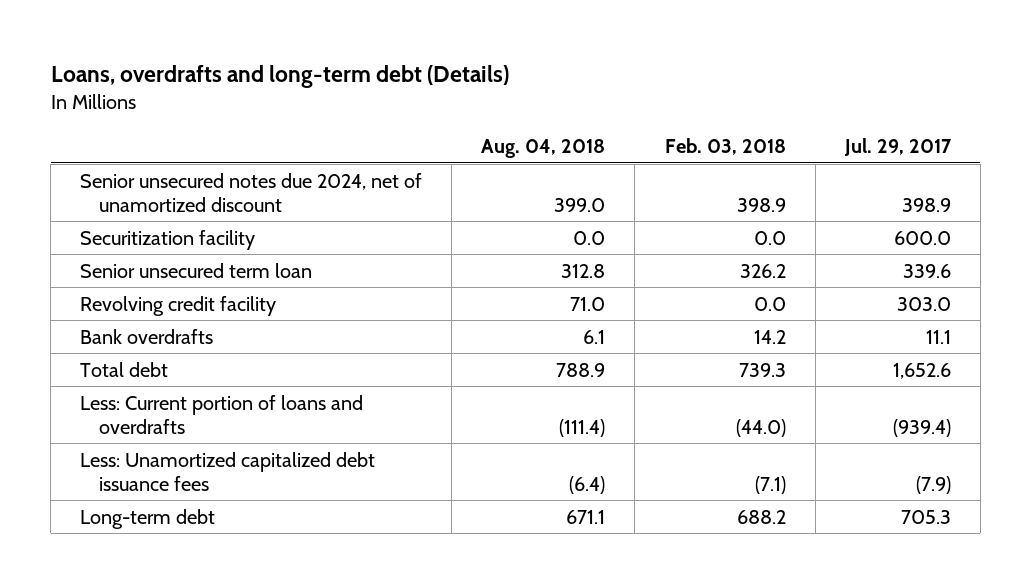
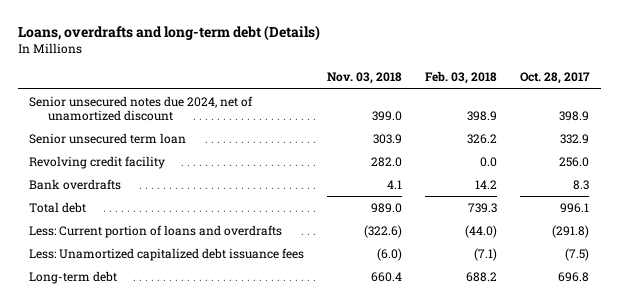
[481,139,606,159] Aug. 04, 2018 -> none
[843,138,952,157] Jul. 29, 2017 -> none
none -> [327,72,403,85] Nov. 03, 2018
none -> [520,72,591,85] Oct. 28, 2017
[80,229,256,250] Securitization facility -> none

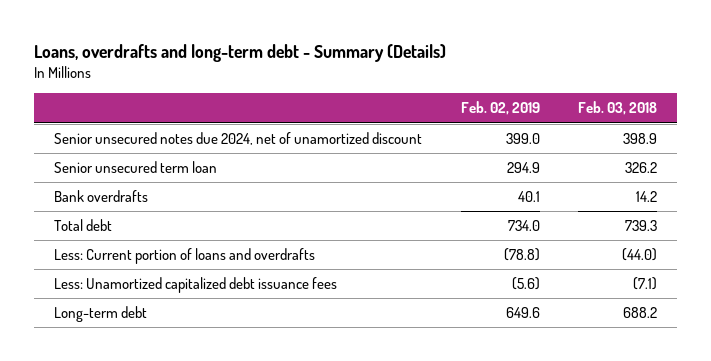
[17,24,320,41] Loans, overdrafts and long-term debt (Details) -> [34,43,447,62] Loans, overdrafts and long-term debt - Summary (Details)
[327,72,403,85] Nov. 03, 2018 -> none
[520,72,591,85] Oct. 28, 2017 -> none
none -> [460,101,540,116] Feb. 02, 2019
[29,156,166,170] Revolving credit facility -> none

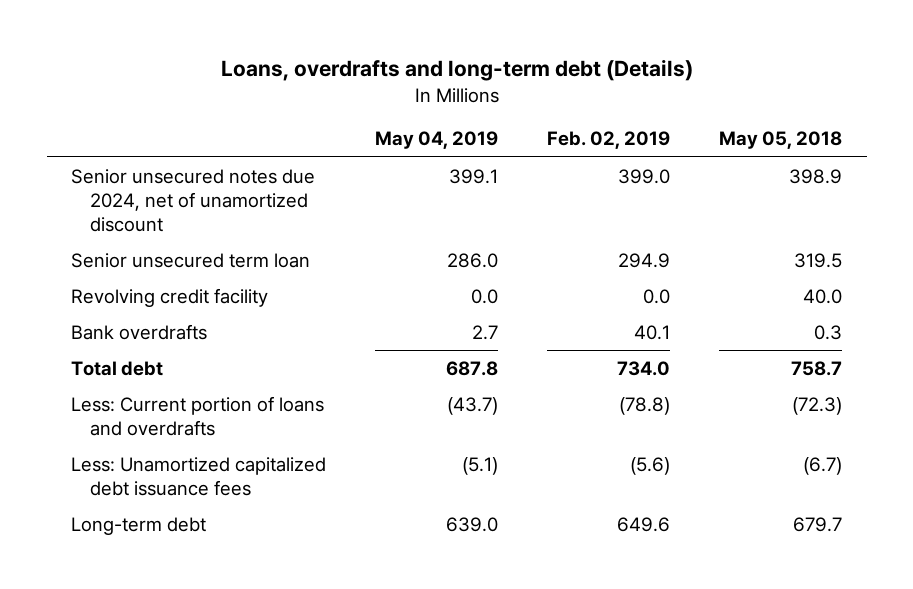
[34,43,447,62] Loans, overdrafts and long-term debt - Summary (Details) -> [220,59,693,82] Loans, overdrafts and long-term debt (Details)
[578,101,658,116] Feb. 03, 2018 -> none
none -> [375,131,499,150] May 04, 2019
none -> [719,131,843,150] May 05, 2018
none -> [71,287,269,307] Revolving credit facility

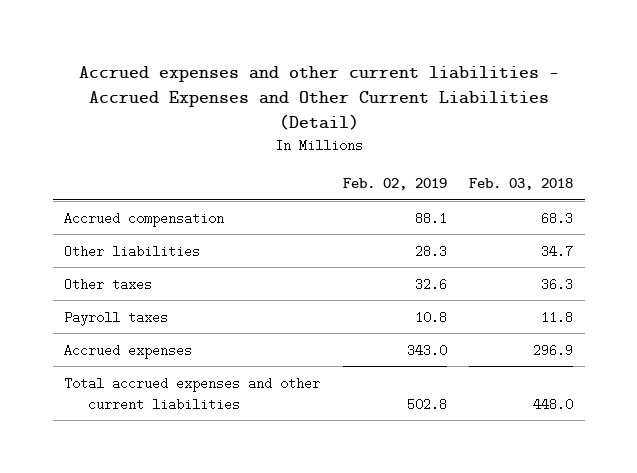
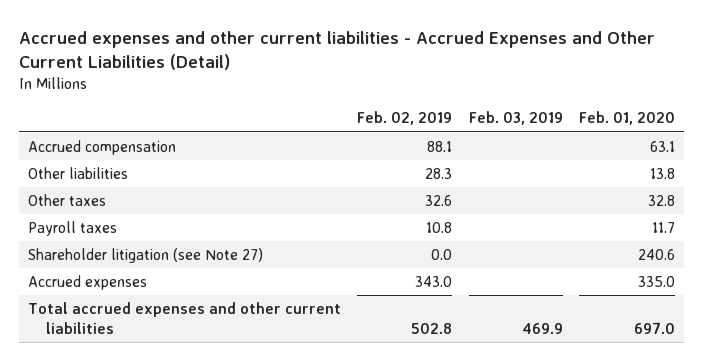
[469,178,574,191] Feb. 03, 2018 -> none
none -> [468,111,563,126] Feb. 03, 2019
none -> [579,111,676,126] Feb. 01, 2020
none -> [27,247,263,263] Shareholder litigation (see Note 27)

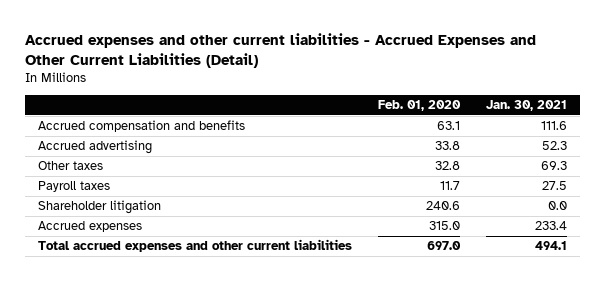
[357,111,453,126] Feb. 02, 2019 -> none
[468,111,563,126] Feb. 03, 2019 -> none
none -> [485,100,567,112] Jan. 30, 2021
[27,166,128,179] Other liabilities -> none
[27,139,176,155] Accrued compensation -> [38,120,246,133] Accrued compensation and benefits
none -> [38,140,153,155] Accrued advertising
[27,247,263,263] Shareholder litigation (see Note 27) -> [38,200,162,215] Shareholder litigation
[638,275,676,287] 335.0 -> [428,221,460,231] 315.0

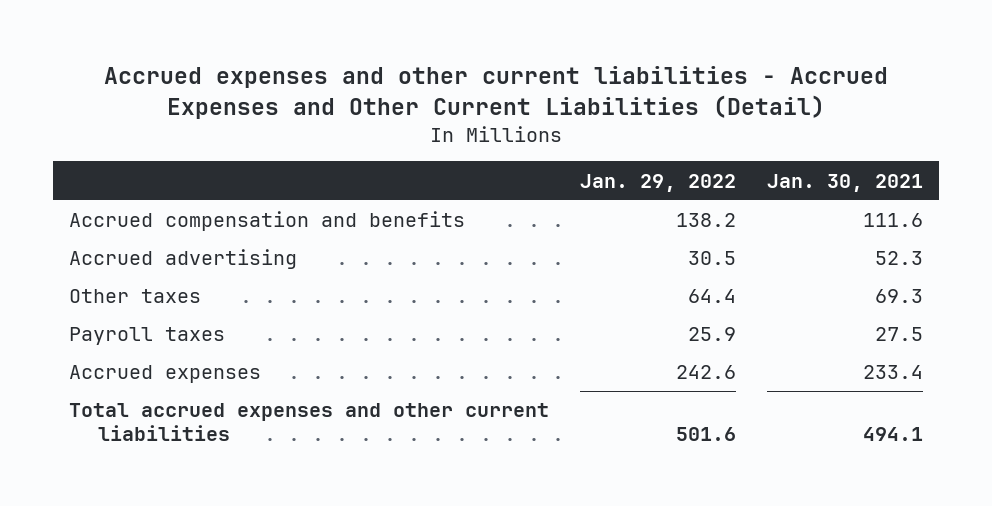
[377,100,461,112] Feb. 01, 2020 -> none
none -> [579,173,736,192] Jan. 29, 2022
[38,200,162,215] Shareholder litigation -> none

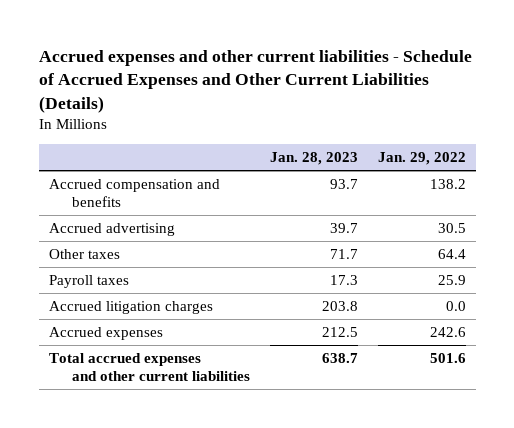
[103,66,888,119] Accrued expenses and other current liabilities - Accrued Expenses and Other Current Liabilities (Detail) -> [38,49,472,113] Accrued expenses and other current liabilities - Schedule of Accrued Expenses and Other Current Liabilities (Details)
[767,173,924,192] Jan. 30, 2021 -> none
none -> [269,151,358,165] Jan. 28, 2023
none -> [48,300,213,314] Accrued litigation charges

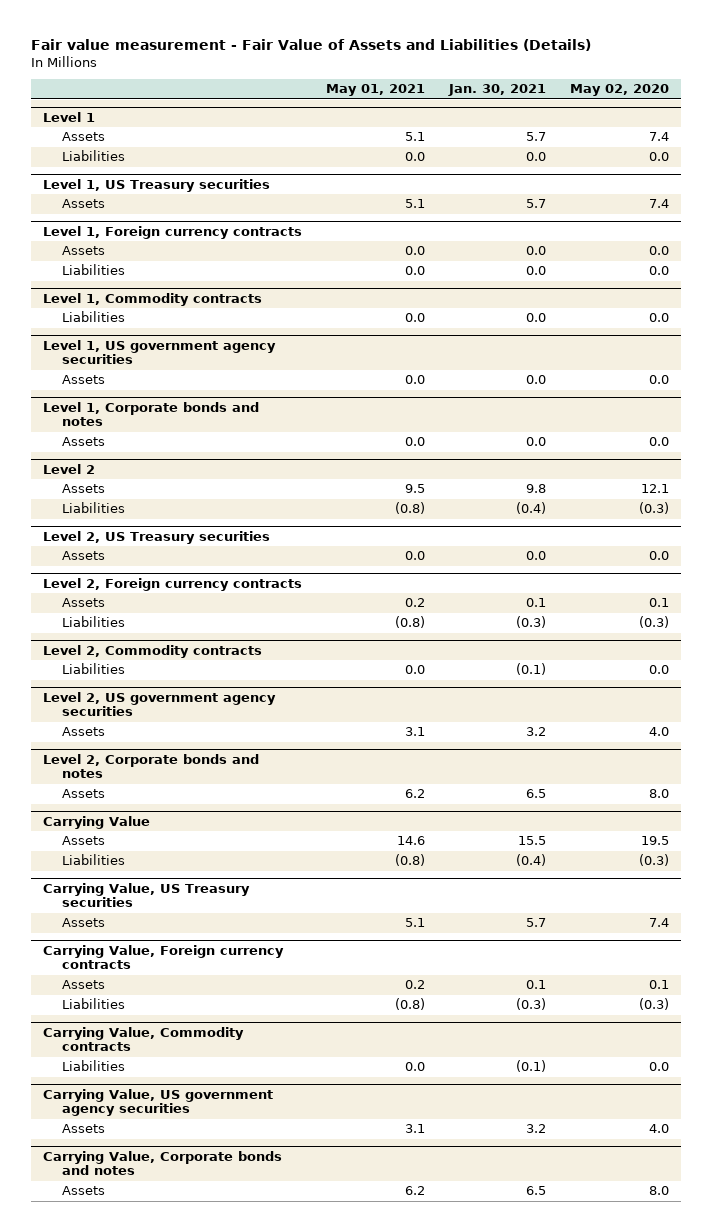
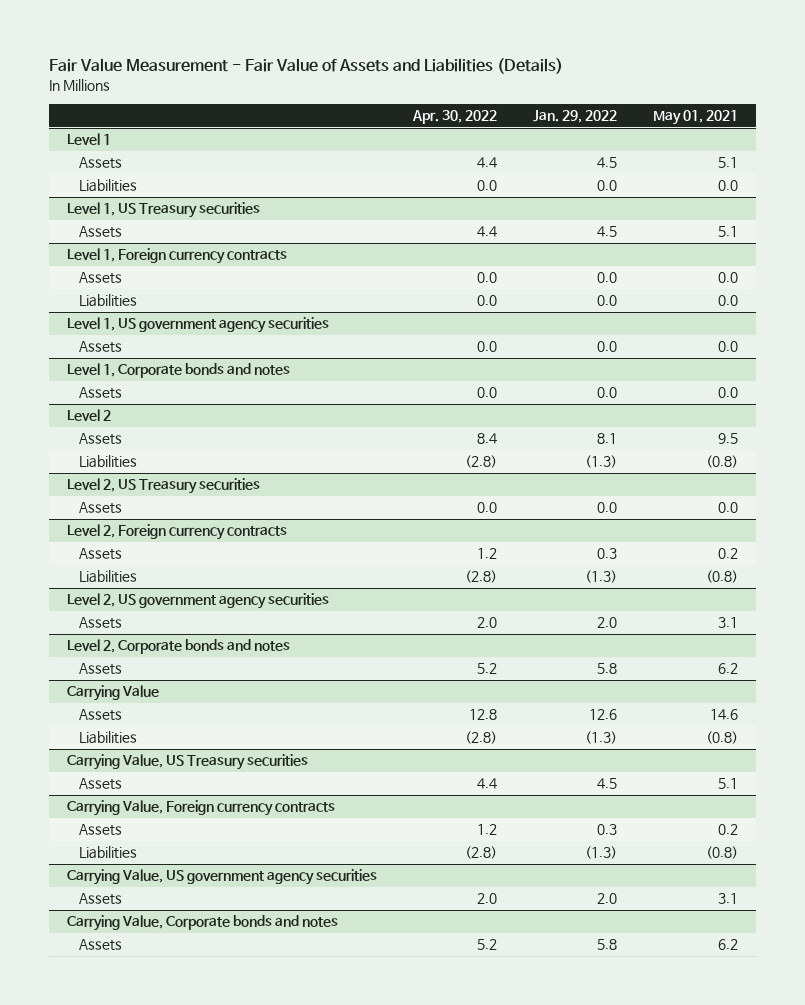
[31,39,592,52] Fair value measurement - Fair Value of Assets and Liabilities (Details) -> [49,57,564,74] Fair Value Measurement - Fair Value of Assets and Liabilities (Details)
[448,84,547,97] Jan. 30, 2021 -> none
[570,84,670,97] May 02, 2020 -> none
none -> [412,110,498,125] Apr. 30, 2022
none -> [533,110,618,124] Jan. 29, 2022
[43,292,263,306] Level 1, Commodity contracts -> none
[61,311,125,323] Liabilities -> none
[43,644,263,658] Level 2, Commodity contracts -> none
[61,663,125,675] Liabilities -> none
[43,1026,245,1052] Carrying Value, Commodity contracts -> none
[61,1060,125,1072] Liabilities -> none

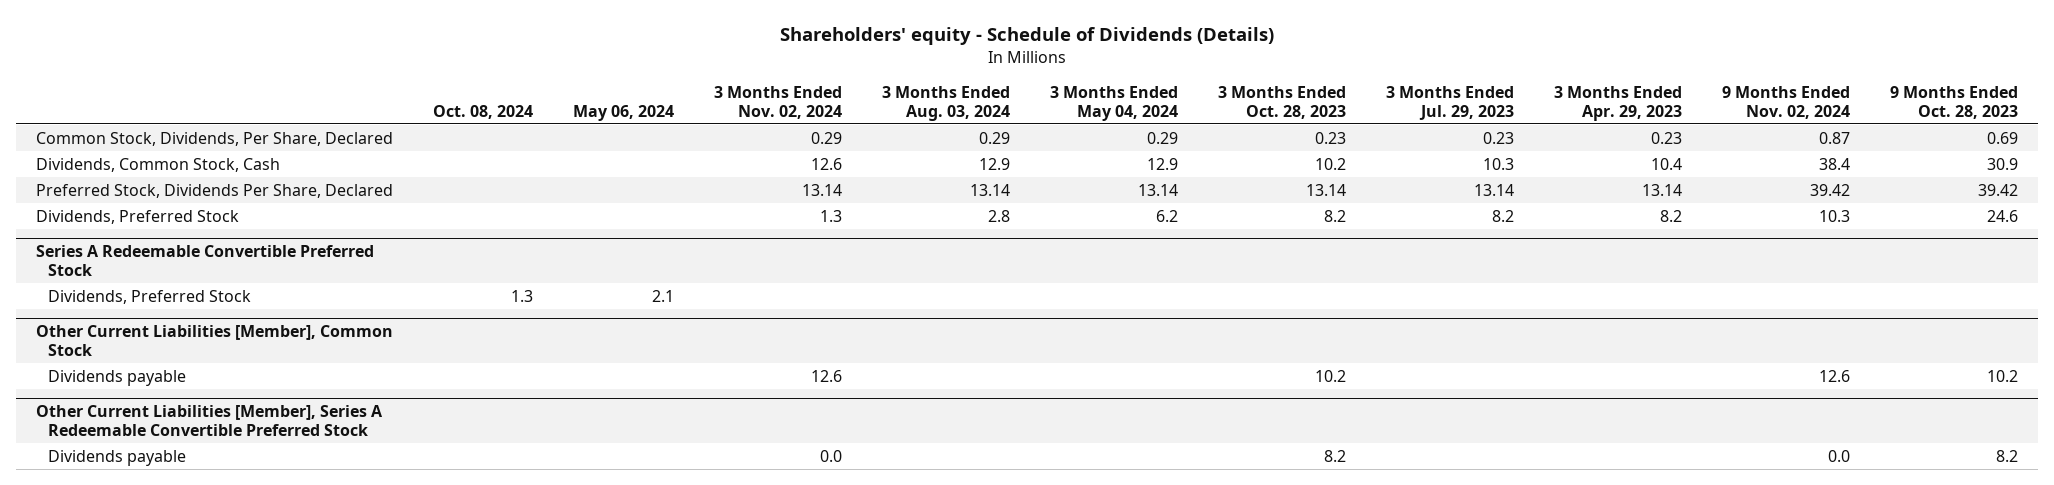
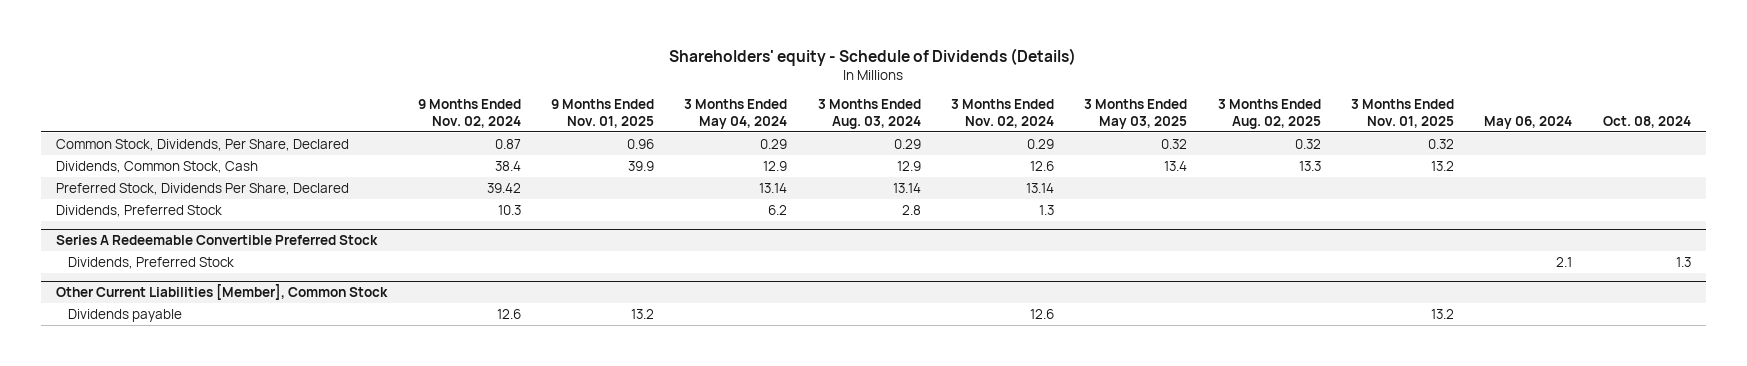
[1217,85,1346,119] 3 Months Ended Oct. 28, 2023 -> none
[1385,85,1514,120] 3 Months Ended Jul. 29, 2023 -> none
[1553,85,1682,121] 3 Months Ended Apr. 29, 2023 -> none
[1889,85,2018,119] 9 Months Ended Oct. 28, 2023 -> none
none -> [550,98,654,128] 9 Months Ended Nov. 01, 2025
none -> [1084,98,1188,129] 3 Months Ended May 03, 2025
none -> [1217,98,1321,129] 3 Months Ended Aug. 02, 2025
none -> [1351,98,1455,128] 3 Months Ended Nov. 01, 2025
[36,405,384,436] Other Current Liabilities [Member], Series A Redeemable Convertible Preferred Stock -> none
[47,449,186,466] Dividends payable -> none

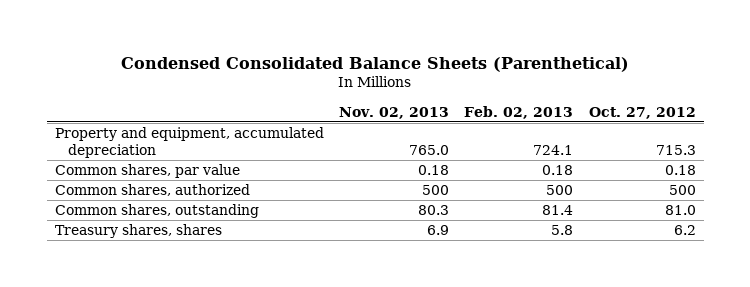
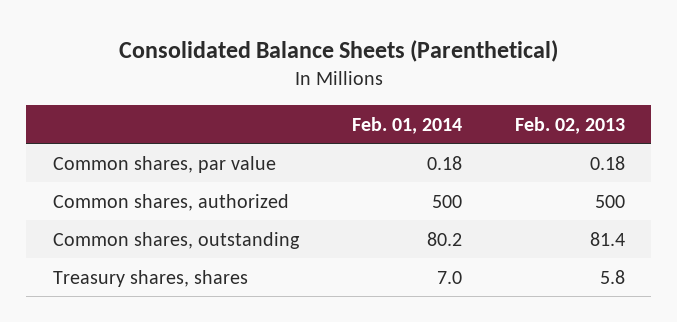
[121,56,630,72] Condensed Consolidated Balance Sheets (Parenthetical) -> [118,39,558,62] Consolidated Balance Sheets (Parenthetical)
[338,106,449,119] Nov. 02, 2013 -> none
[588,106,696,119] Oct. 27, 2012 -> none
none -> [351,116,462,134] Feb. 01, 2014
[54,127,324,159] Property and equipment, accumulated depreciation -> none

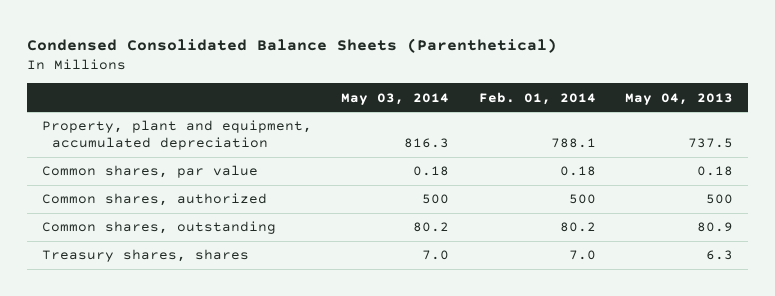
[118,39,558,62] Consolidated Balance Sheets (Parenthetical) -> [27,37,558,53] Condensed Consolidated Balance Sheets (Parenthetical)
[514,116,625,134] Feb. 02, 2013 -> none
none -> [341,92,450,105] May 03, 2014
none -> [625,92,734,105] May 04, 2013
none -> [41,120,312,150] Property, plant and equipment, accumulated depreciation

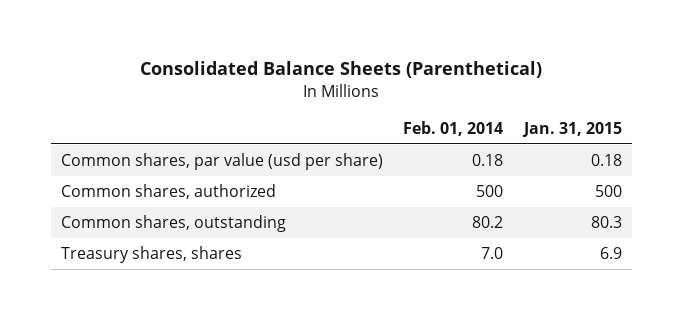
[27,37,558,53] Condensed Consolidated Balance Sheets (Parenthetical) -> [140,61,543,79] Consolidated Balance Sheets (Parenthetical)
[341,92,450,105] May 03, 2014 -> none
[625,92,734,105] May 04, 2013 -> none
none -> [521,121,622,137] Jan. 31, 2015
[41,120,312,150] Property, plant and equipment, accumulated depreciation -> none
[41,165,258,179] Common shares, par value -> [60,153,383,171] Common shares, par value (usd per share)

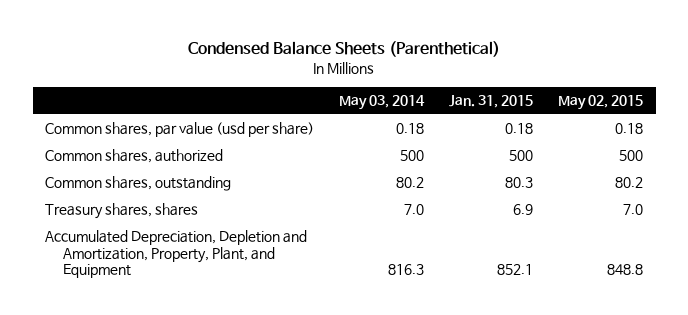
[140,61,543,79] Consolidated Balance Sheets (Parenthetical) -> [188,41,501,58] Condensed Balance Sheets (Parenthetical)
[403,120,504,136] Feb. 01, 2014 -> none
none -> [339,95,426,111] May 03, 2014
none -> [558,95,644,111] May 02, 2015
none -> [45,230,308,278] Accumulated Depreciation, Depletion and Amortization, Property, Plant, and Equipment

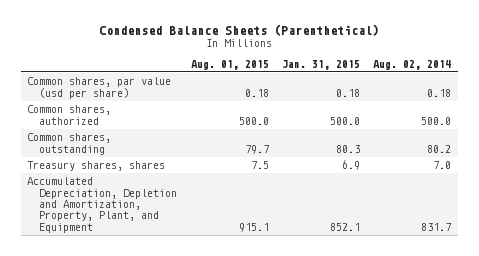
[339,95,426,111] May 03, 2014 -> none
[558,95,644,111] May 02, 2015 -> none
none -> [190,59,269,70] Aug. 01, 2015
none -> [373,59,452,70] Aug. 02, 2014
[509,150,534,162] 500 -> [329,116,360,125] 500.0

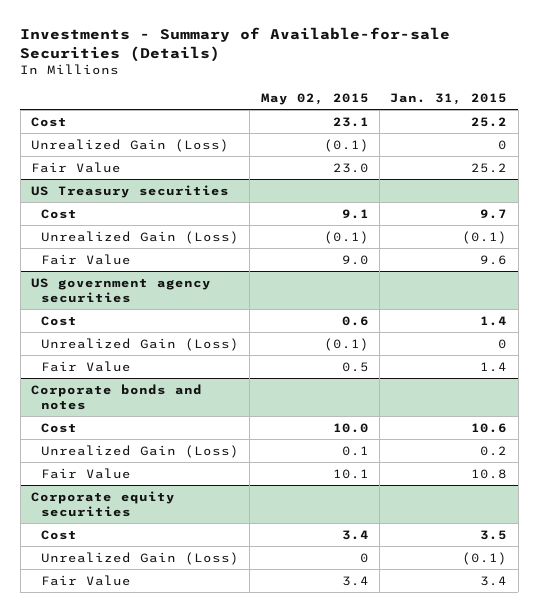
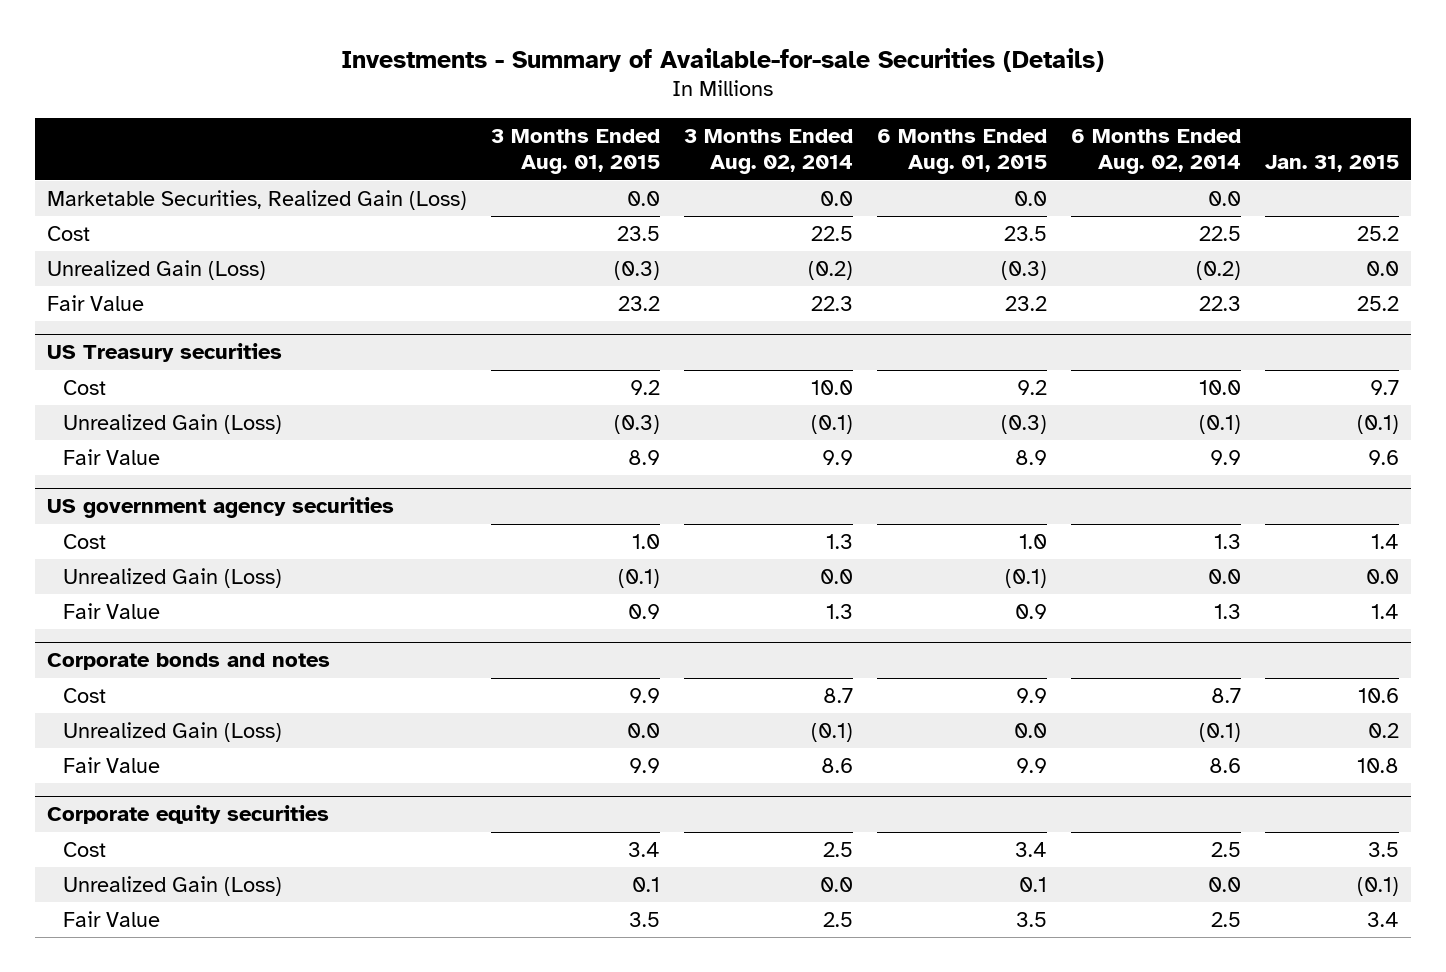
[260,92,369,105] May 02, 2015 -> none
none -> [490,128,660,175] 3 Months Ended Aug. 01, 2015
none -> [684,128,854,175] 3 Months Ended Aug. 02, 2014
none -> [877,128,1048,175] 6 Months Ended Aug. 01, 2015
none -> [1071,128,1242,175] 6 Months Ended Aug. 02, 2014
none -> [46,189,467,210] Marketable Securities, Realized Gain (Loss)
[498,139,508,150] 0 -> [1366,260,1400,276] 0.0
[498,338,508,349] 0 -> [1366,568,1400,584] 0.0

